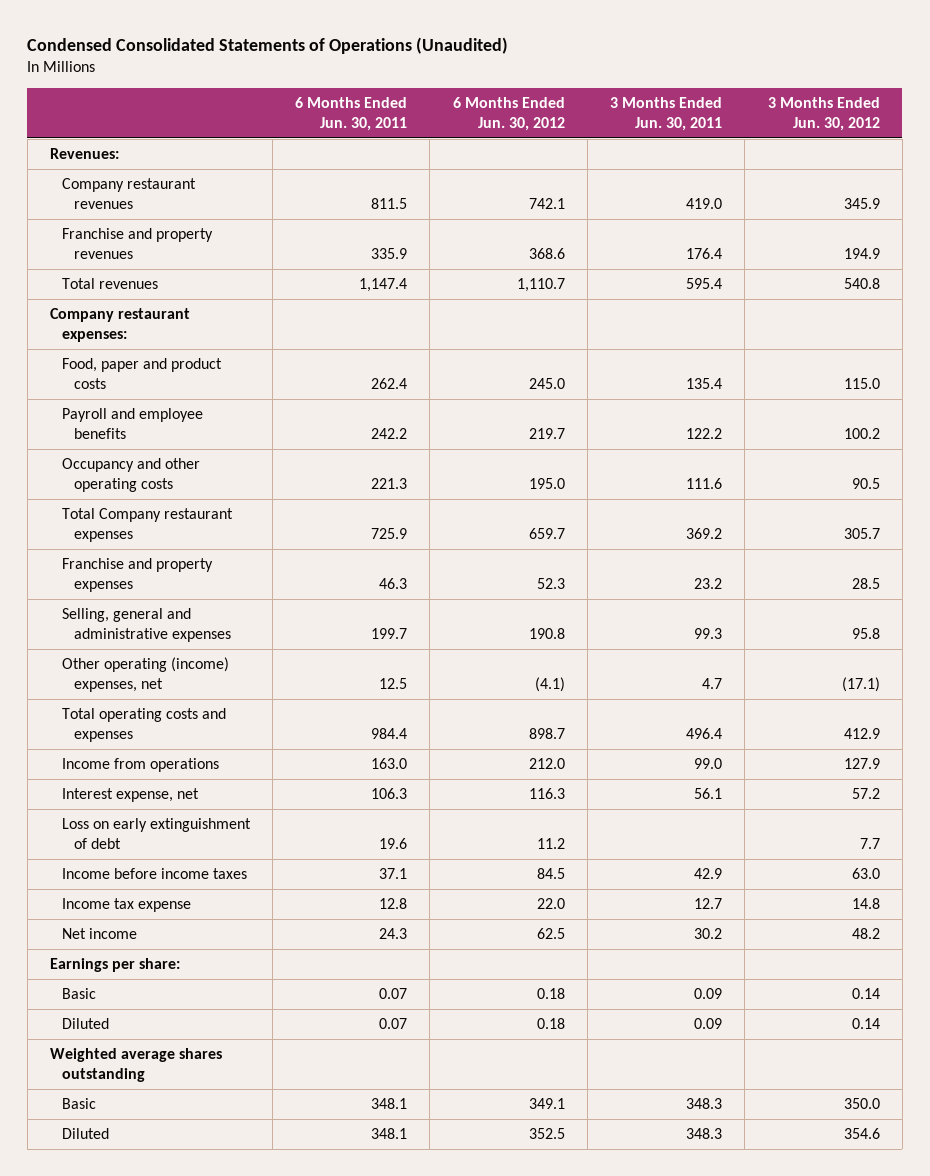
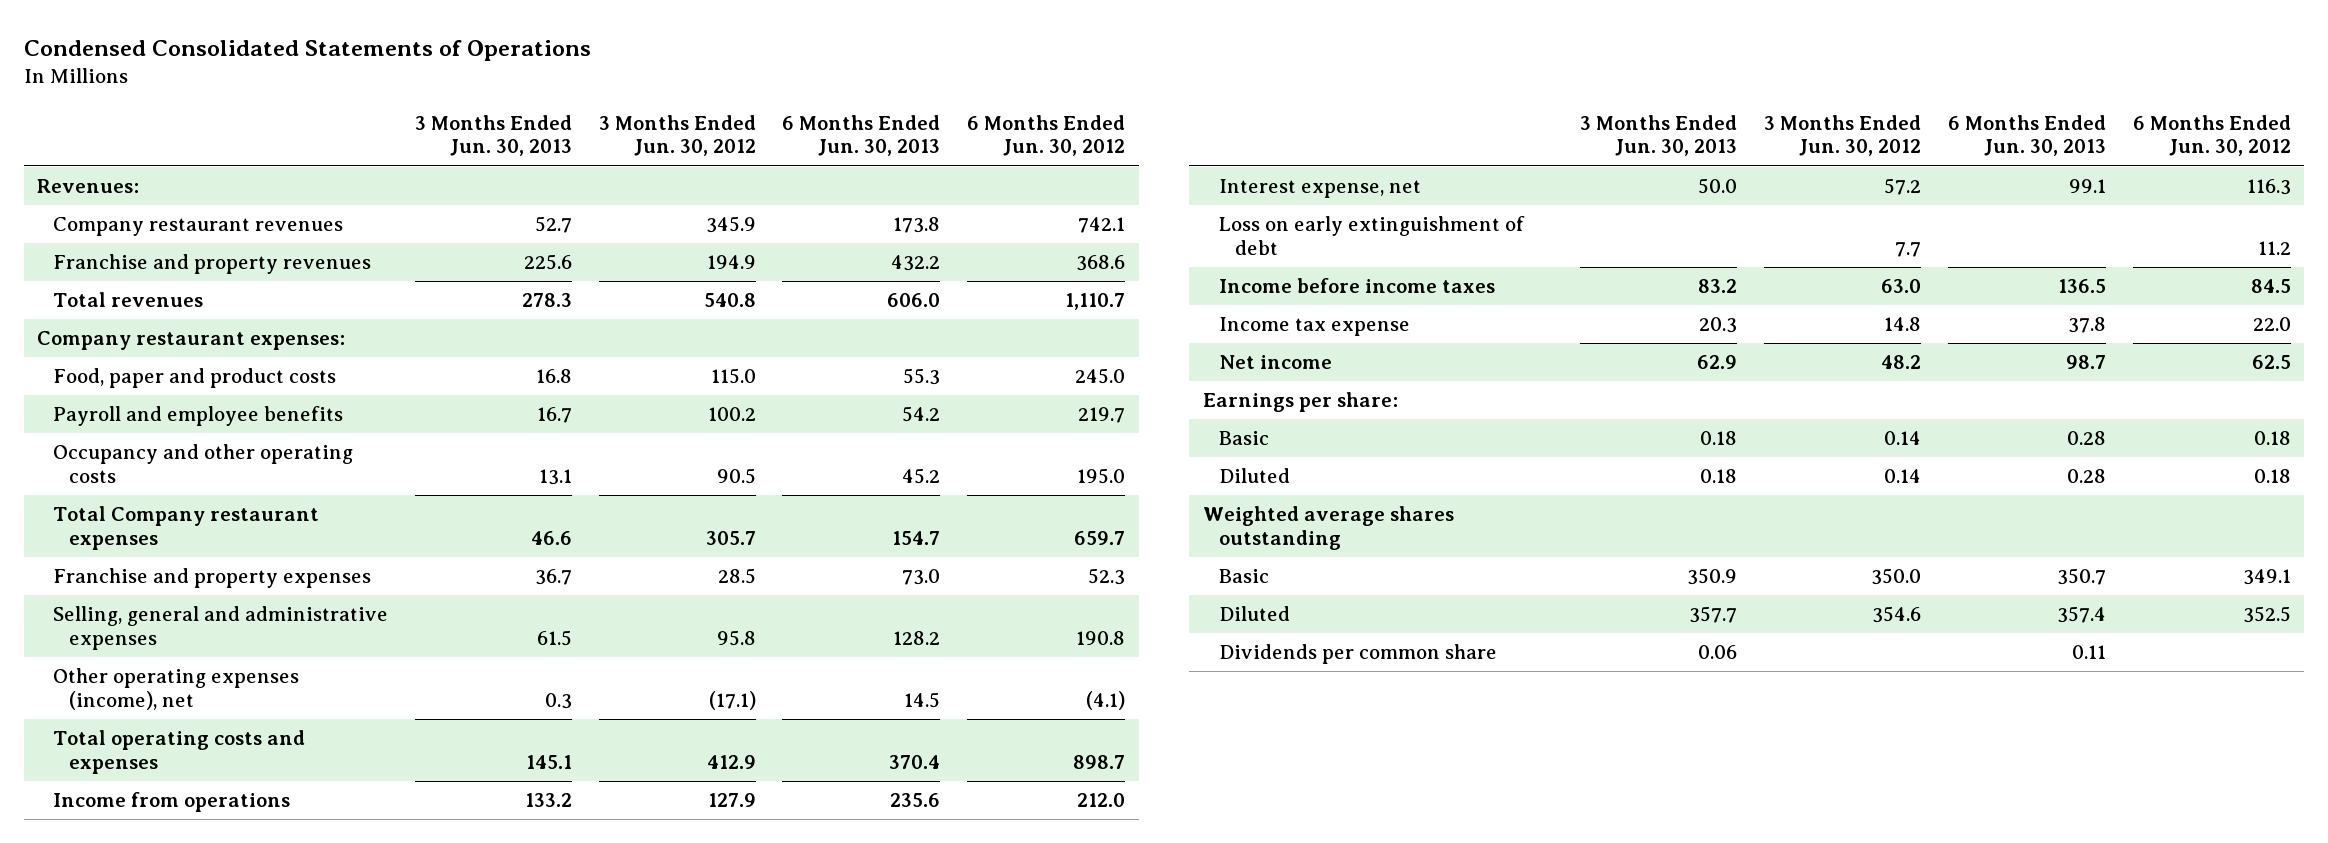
[27,37,509,55] Condensed Consolidated Statements of Operations (Unaudited) -> [24,39,592,61] Condensed Consolidated Statements of Operations
[295,96,408,132] 6 Months Ended Jun. 30, 2011 -> none
[610,96,723,132] 3 Months Ended Jun. 30, 2011 -> none
none -> [415,114,573,157] 3 Months Ended Jun. 30, 2013
none -> [782,114,941,157] 6 Months Ended Jun. 30, 2013
[61,657,229,693] Other operating (income) expenses, net -> [53,668,300,710] Other operating expenses (income), net
none -> [1218,644,1497,665] Dividends per common share

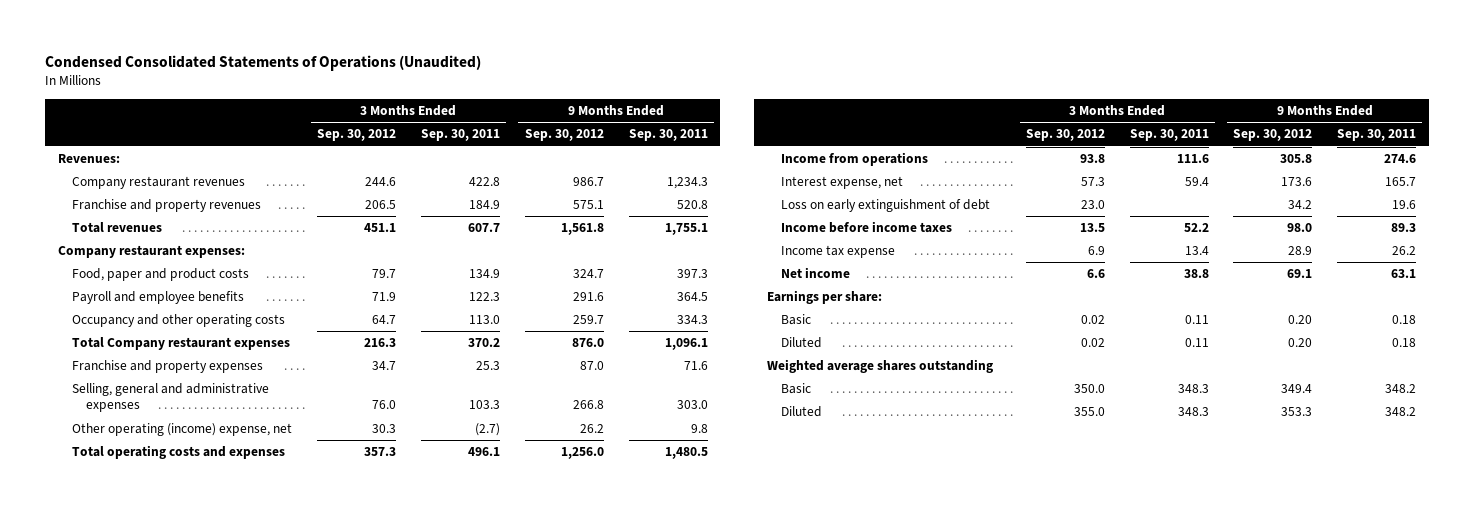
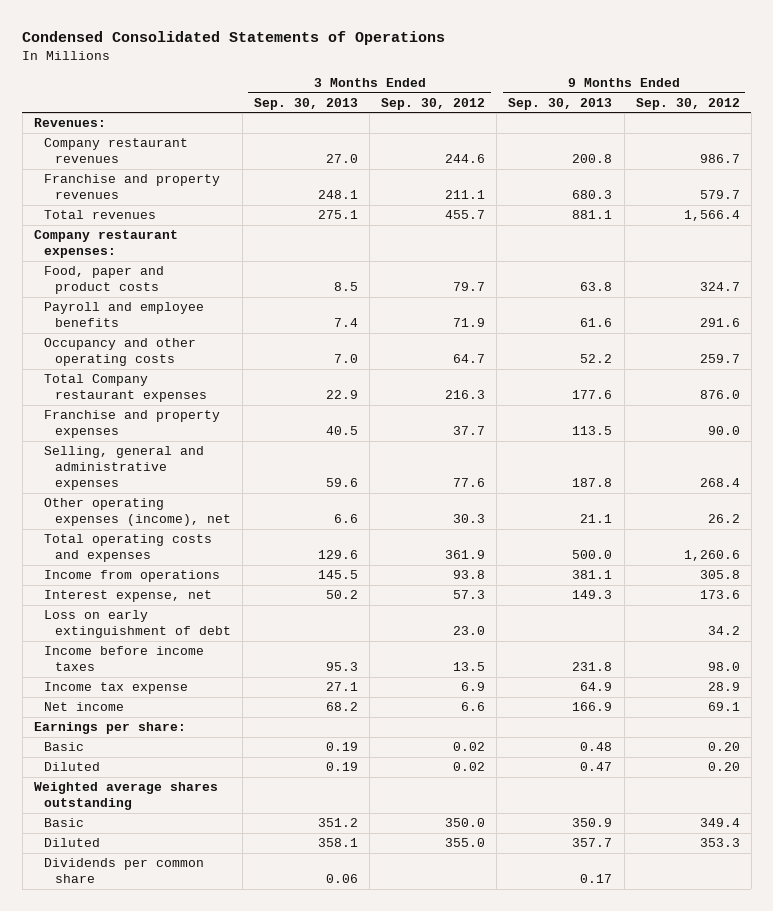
[45,54,482,71] Condensed Consolidated Statements of Operations (Unaudited) -> [22,31,446,46] Condensed Consolidated Statements of Operations
[420,129,500,142] Sep. 30, 2011 -> none
[628,129,708,142] Sep. 30, 2011 -> none
none -> [254,97,359,110] Sep. 30, 2013
none -> [508,97,613,110] Sep. 30, 2013
[364,200,396,210] 206.5 -> [445,190,486,200] 211.1
[572,200,604,210] 575.1 -> [699,190,740,200] 579.7
[363,223,396,233] 451.1 -> [445,210,486,220] 455.7
[560,223,604,236] 1,561.8 -> [683,210,740,222] 1,566.4
[371,361,396,371] 34.7 -> [453,426,486,436] 37.7
[579,361,604,371] 87.0 -> [707,426,740,436] 90.0
[371,400,396,410] 76.0 -> [453,478,486,488] 77.6
[572,400,604,410] 266.8 -> [699,478,740,488] 268.4
[72,423,293,437] Other operating (income) expense, net -> [44,498,232,527] Other operating expenses (income), net
[363,447,396,457] 357.3 -> [445,550,486,560] 361.9
[560,447,604,460] 1,256.0 -> [683,550,740,562] 1,260.6
none -> [44,858,205,884] Dividends per common share

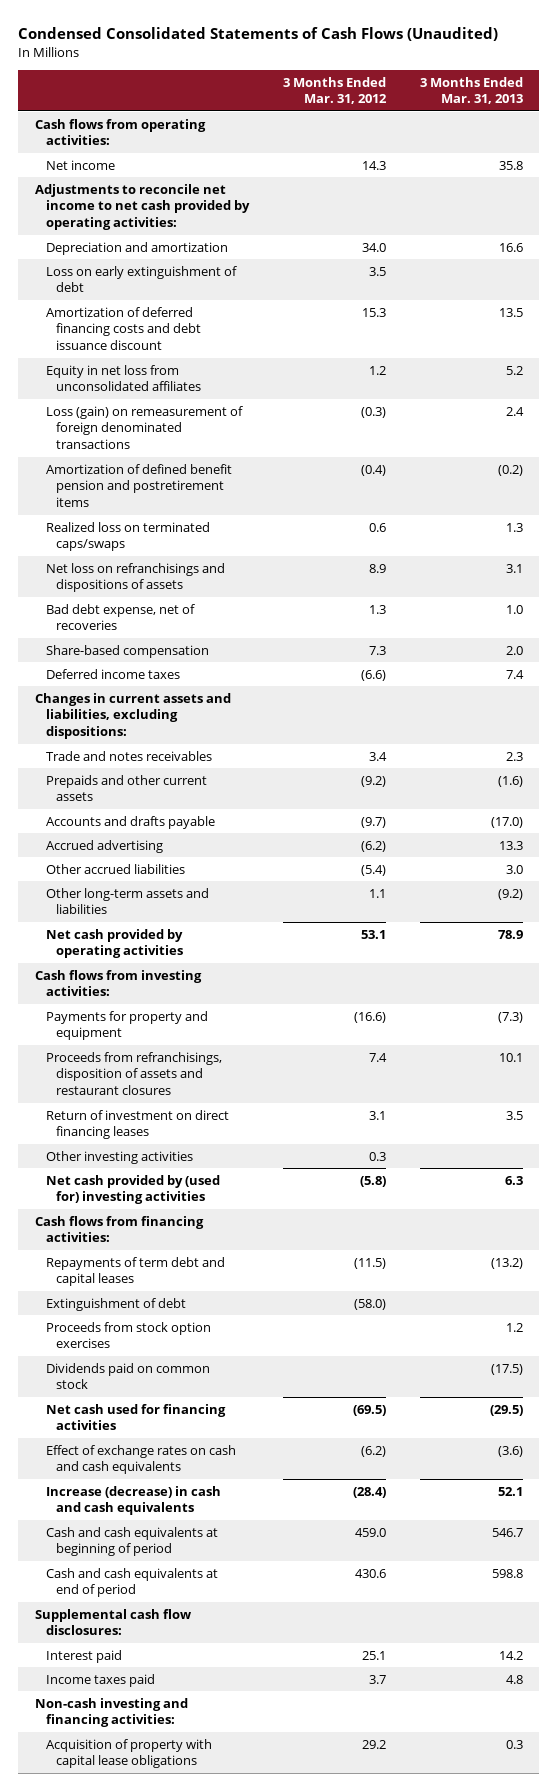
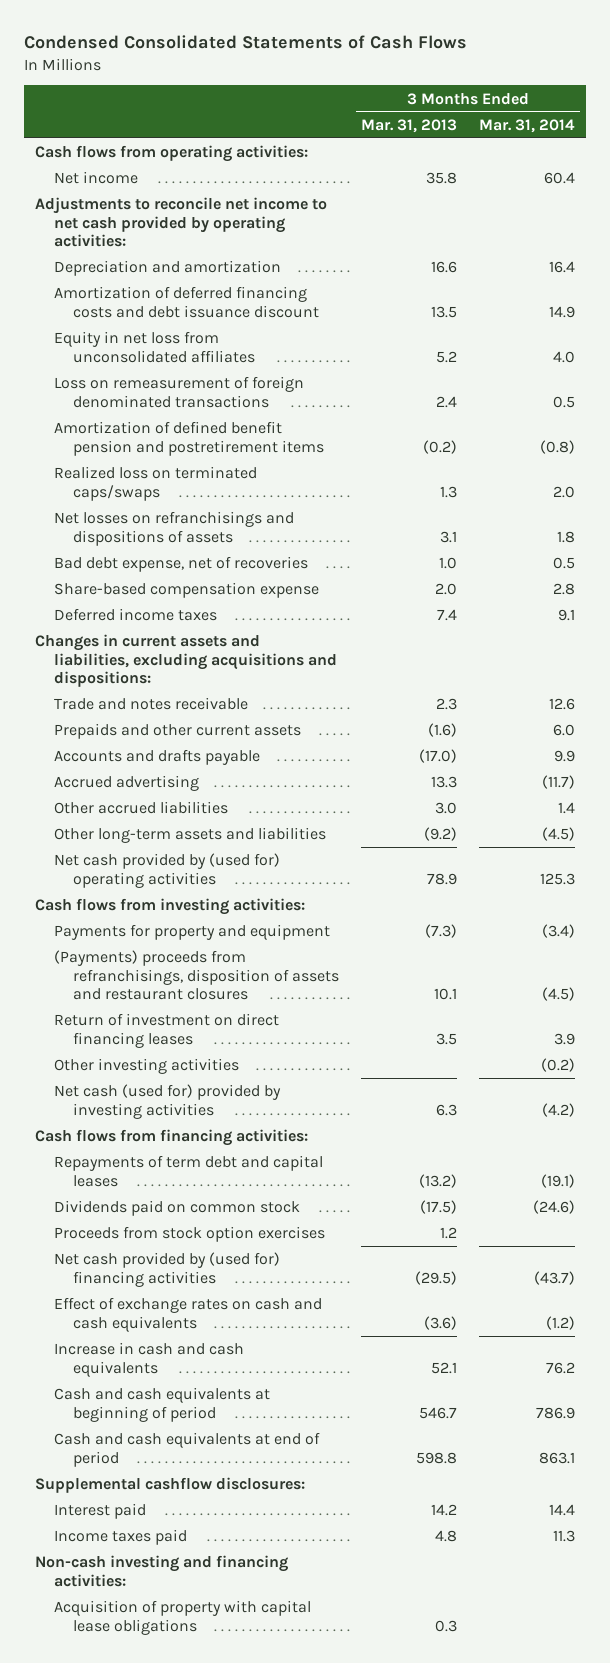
[18,26,499,41] Condensed Consolidated Statements of Cash Flows (Unaudited) -> [23,35,467,50] Condensed Consolidated Statements of Cash Flows
[282,76,387,105] 3 Months Ended Mar. 31, 2012 -> none
none -> [479,118,576,133] Mar. 31, 2014
[45,265,237,293] Loss on early extinguishment of debt -> none
[45,405,243,450] Loss (gain) on remeasurement of foreign denominated transactions -> [53,376,304,408] Loss on remeasurement of foreign denominated transactions
[45,562,225,593] Net loss on refranchisings and dispositions of assets -> [53,511,294,546] Net losses on refranchisings and dispositions of assets
[45,644,209,658] Share-based compensation -> [53,582,319,599] Share-based compensation expense
[35,692,232,740] Changes in current assets and liabilities, excluding dispositions: -> [34,634,337,688] Changes in current assets and liabilities, excluding acquisitions and dispositions:
[45,750,212,761] Trade and notes receivables -> [53,697,248,711] Trade and notes receivable
[45,928,183,959] Net cash provided by operating activities -> [53,853,280,888] Net cash provided by (used for) operating activities
[45,1051,222,1096] Proceeds from refranchisings, disposition of assets and restaurant closures -> [53,950,340,1001] (Payments) proceeds from refranchisings, disposition of assets and restaurant closures
[45,1174,220,1205] Net cash provided by (used for) investing activities -> [53,1084,281,1119] Net cash (used for) provided by investing activities
[45,1297,186,1311] Extinguishment of debt -> none
[45,1321,211,1349] Proceeds from stock option exercises -> [53,1226,325,1243] Proceeds from stock option exercises
[45,1403,226,1431] Net cash used for financing activities -> [53,1252,280,1287] Net cash provided by (used for) financing activities
[45,1485,221,1516] Increase (decrease) in cash and cash equivalents -> [53,1342,244,1377] Increase in cash and cash equivalents
[35,1608,192,1636] Supplemental cash flow disclosures: -> [34,1477,305,1494] Supplemental cashflow disclosures:

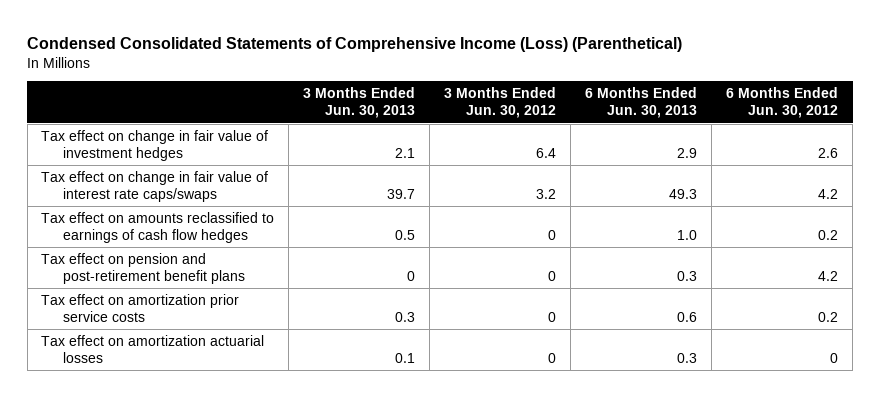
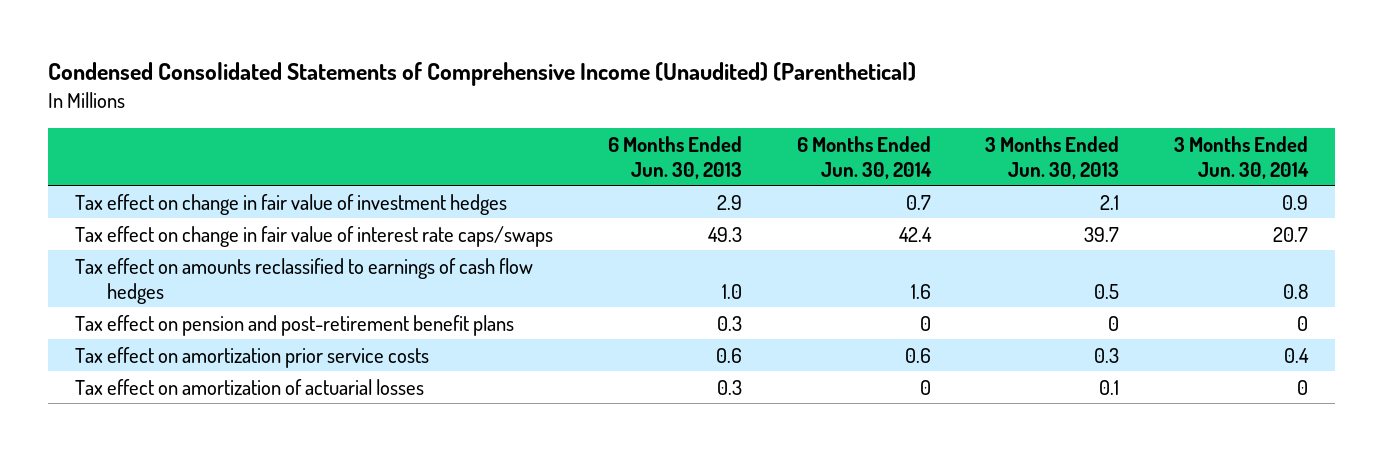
[27,36,683,52] Condensed Consolidated Statements of Comprehensive Income (Loss) (Parenthetical) -> [48,61,917,86] Condensed Consolidated Statements of Comprehensive Income (Unaudited) (Parenthetical)
[444,87,557,119] 3 Months Ended Jun. 30, 2012 -> none
[726,87,839,119] 6 Months Ended Jun. 30, 2012 -> none
none -> [796,135,932,179] 6 Months Ended Jun. 30, 2014
none -> [1173,135,1309,179] 3 Months Ended Jun. 30, 2014
[41,334,265,364] Tax effect on amortization actuarial losses -> [75,378,425,395] Tax effect on amortization of actuarial losses

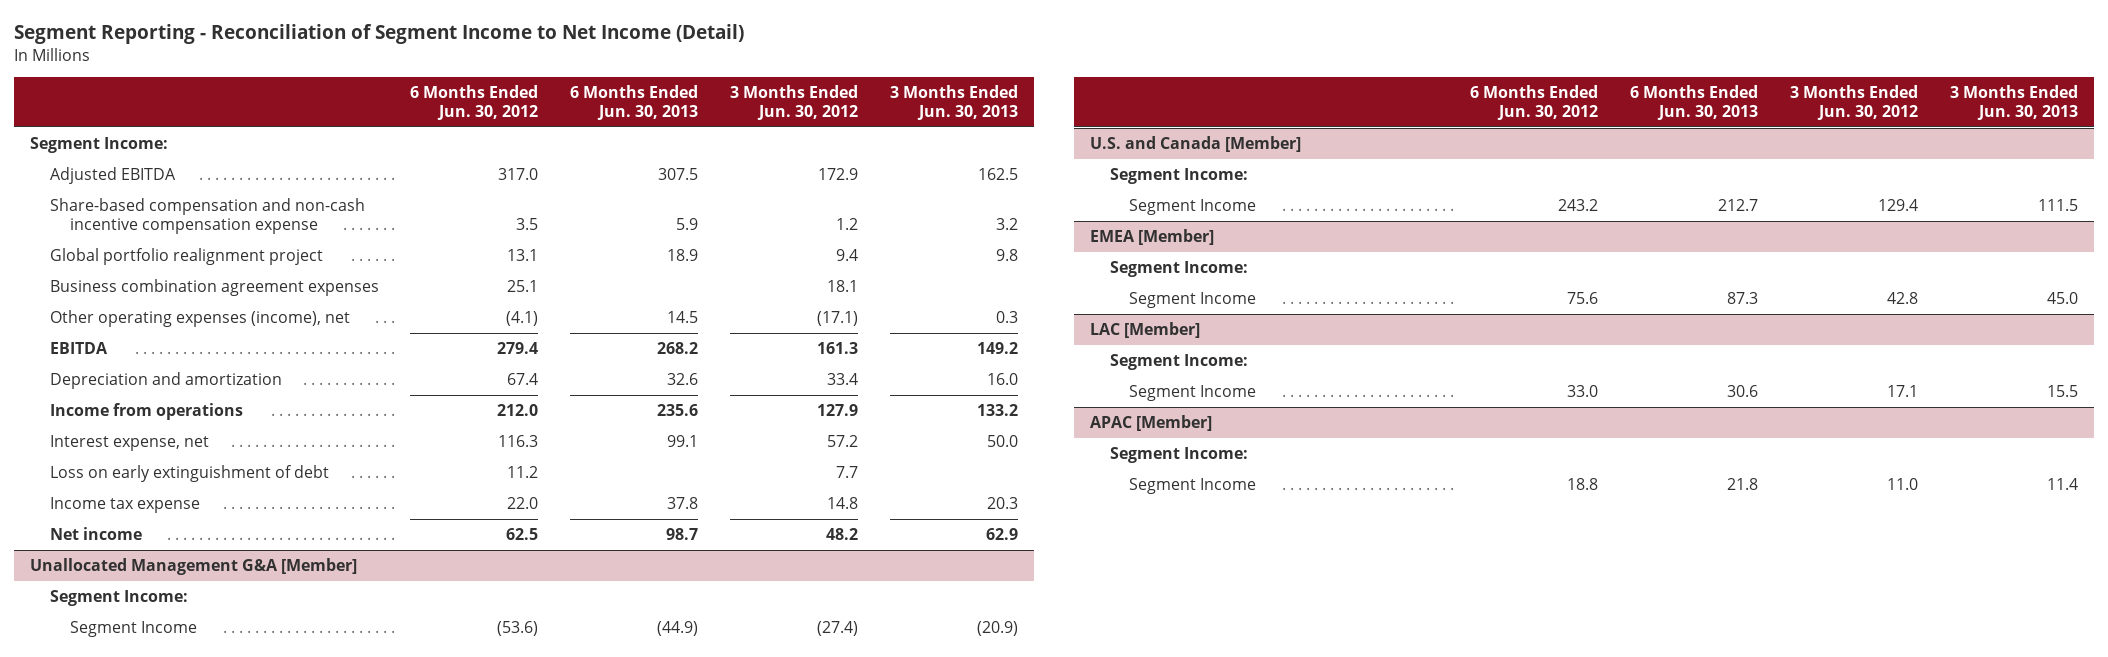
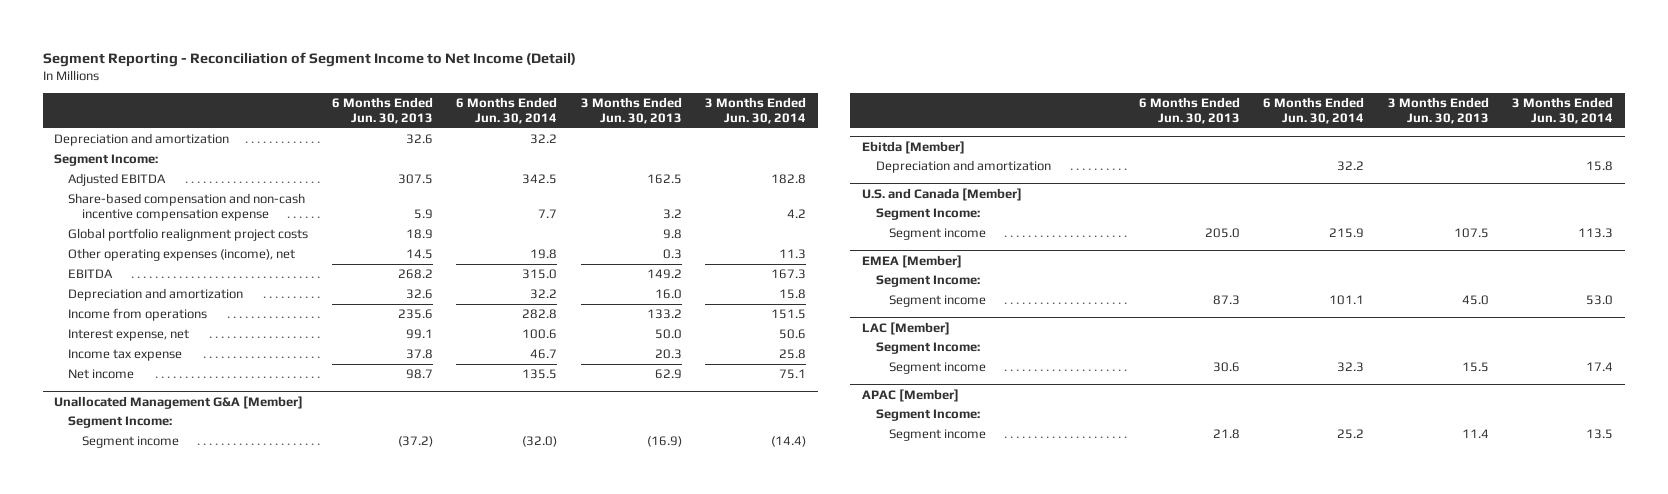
[410,84,539,121] 6 Months Ended Jun. 30, 2012 -> none
[730,84,859,121] 3 Months Ended Jun. 30, 2012 -> none
none -> [456,96,558,124] 6 Months Ended Jun. 30, 2014
none -> [705,96,807,124] 3 Months Ended Jun. 30, 2014
none -> [54,133,230,147] Depreciation and amortization
[49,279,379,297] Business combination agreement expenses -> none
[49,248,323,266] Global portfolio realignment project -> [68,228,309,242] Global portfolio realignment project costs
[49,465,329,483] Loss on early extinguishment of debt -> none
[69,621,197,638] Segment Income -> [82,436,180,449] Segment income
[657,621,699,637] (44.9) -> [397,436,433,448] (37.2)
[976,621,1018,637] (20.9) -> [646,436,682,448] (16.9)
none -> [861,140,965,154] Ebitda [Member]
none -> [875,160,1051,174] Depreciation and amortization
[1129,199,1257,216] Segment Income -> [889,228,987,241] Segment income
[1718,199,1759,212] 212.7 -> [1204,228,1240,239] 205.0
[2037,199,2078,212] 111.5 -> [1453,228,1489,239] 107.5
[1129,292,1257,309] Segment Income -> [889,295,987,308] Segment income
[1129,385,1257,402] Segment Income -> [889,362,987,375] Segment income
[1129,478,1257,495] Segment Income -> [889,429,987,442] Segment income

